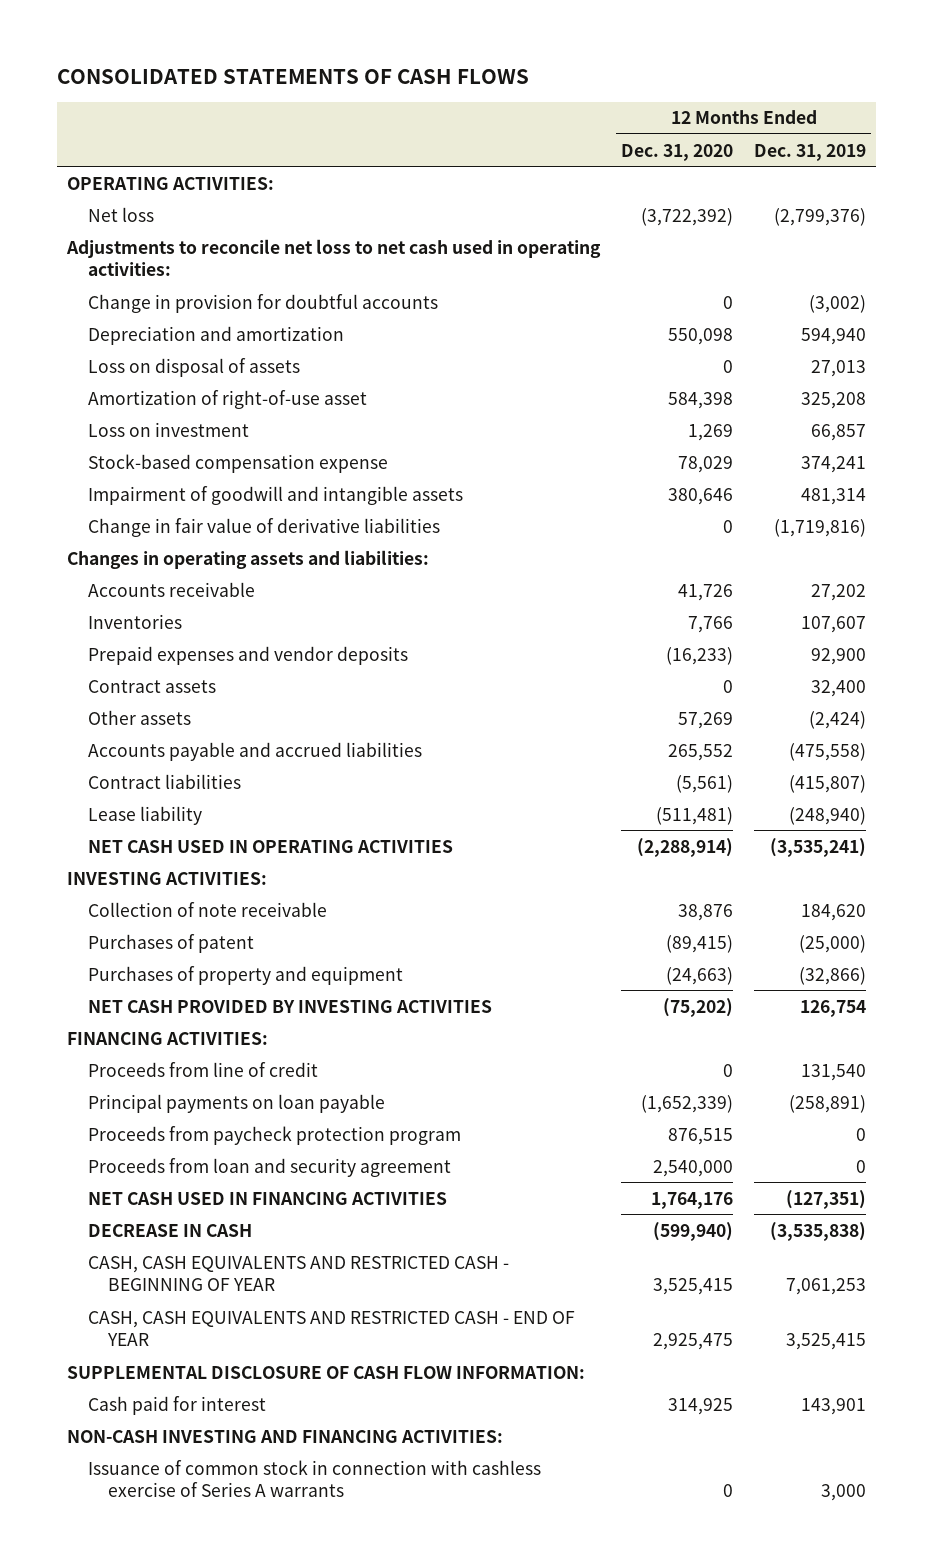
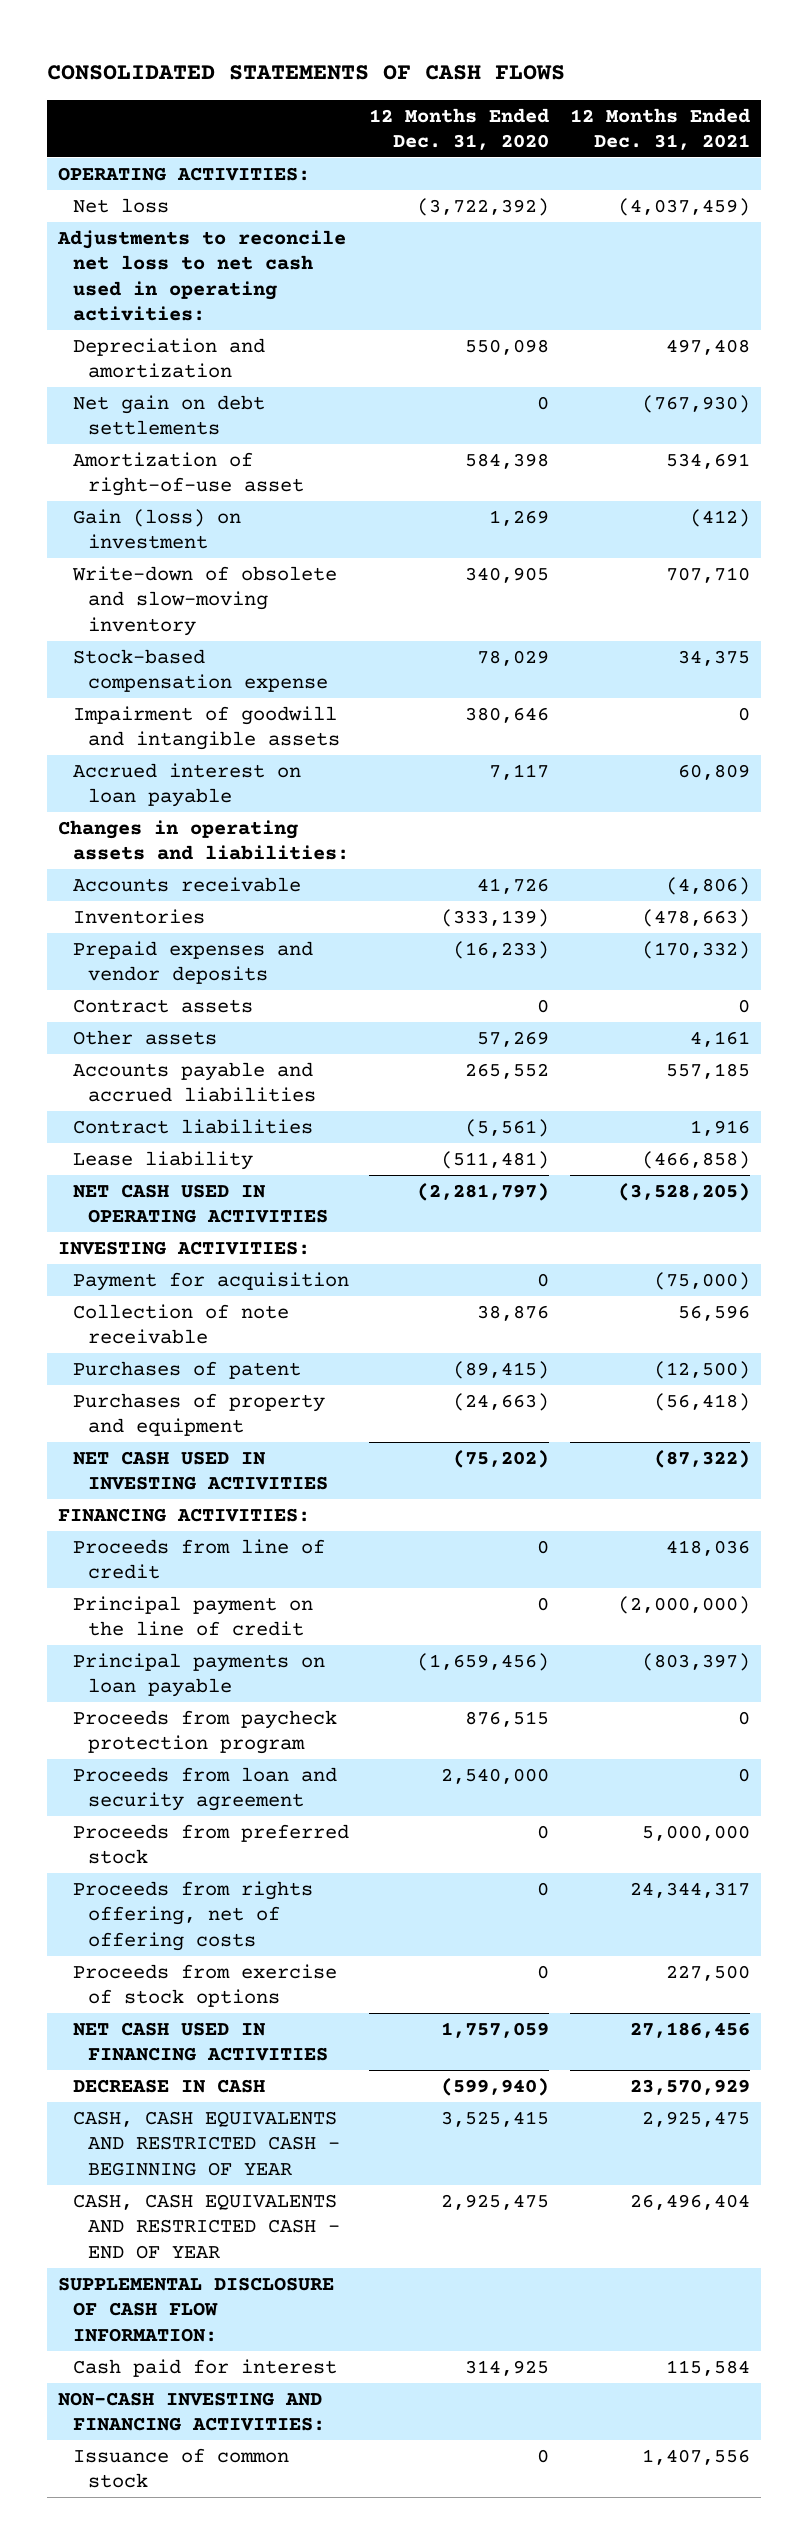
[753,143,866,161] Dec. 31, 2019 -> none
none -> [570,107,751,150] 12 Months Ended Dec. 31, 2021
[87,293,438,313] Change in provision for doubtful accounts -> none
[87,357,300,377] Loss on disposal of assets -> none
none -> [72,395,265,436] Net gain on debt settlements
[87,421,249,437] Loss on investment -> [72,509,241,550] Gain (loss) on investment
none -> [71,566,337,636] Write-down of obsolete and slow-moving inventory
[87,517,440,537] Change in fair value of derivative liabilities -> none
none -> [72,763,301,808] Accrued interest on loan payable
[688,615,734,633] 7,766 -> [441,909,550,928] (333,139)
[637,837,734,857] (2,288,914) -> [417,1183,550,1202] (2,281,797)
none -> [72,1272,349,1292] Payment for acquisition
[87,999,492,1013] NET CASH PROVIDED BY INVESTING ACTIVITIES -> [72,1451,328,1491] NET CASH USED IN INVESTING ACTIVITIES
none -> [72,1596,313,1637] Principal payment on the line of credit
[641,1094,734,1113] (1,652,339) -> [417,1653,550,1672] (1,659,456)
none -> [72,1824,349,1865] Proceeds from preferred stock
none -> [72,1881,313,1951] Proceeds from rights offering, net of offering costs
none -> [72,1964,337,2008] Proceeds from exercise of stock options
[651,1191,734,1209] 1,764,176 -> [441,2022,550,2039] 1,757,059
[87,1459,541,1498] Issuance of common stock in connection with cashless exercise of Series A warrants -> [72,2448,289,2489] Issuance of common stock

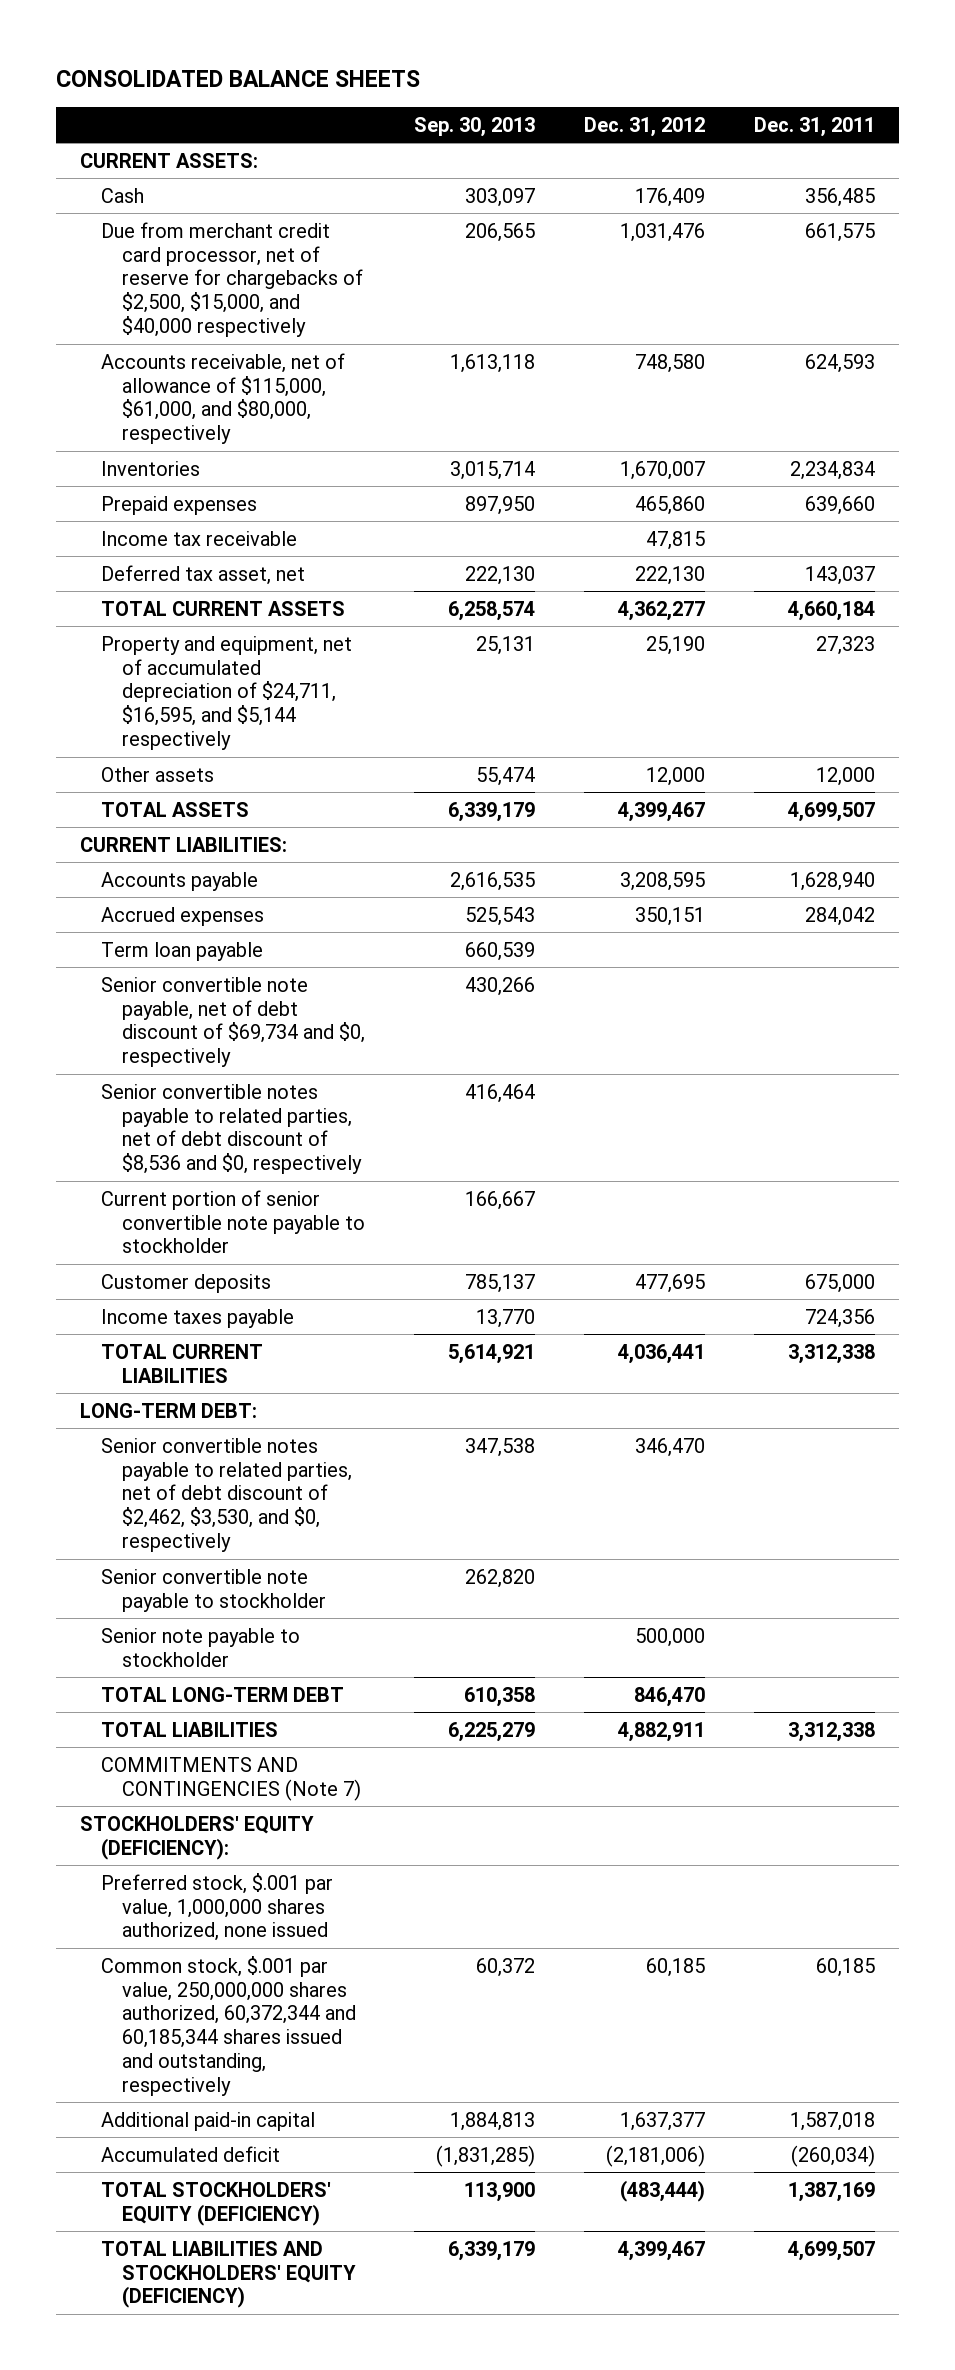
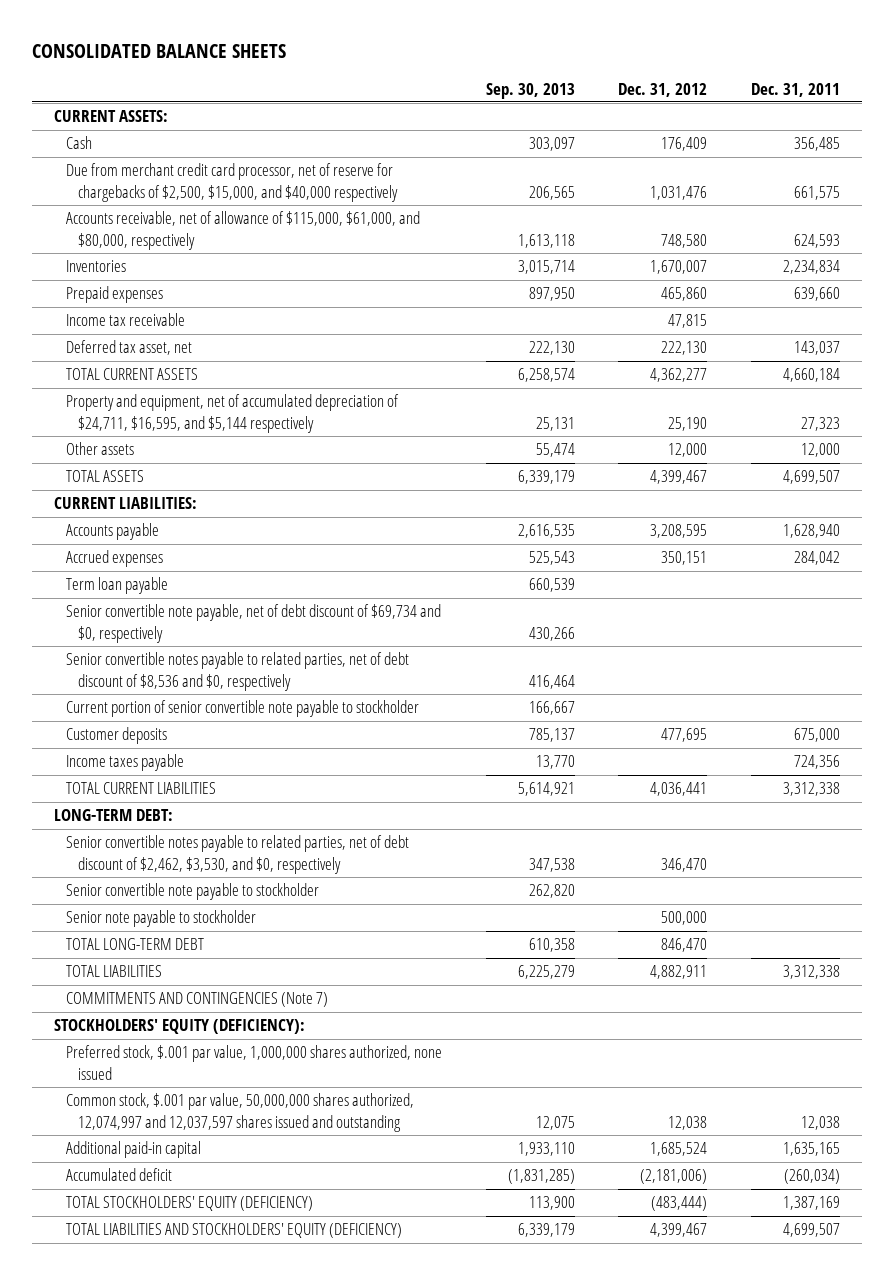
[101,1955,357,2097] Common stock, $.001 par value, 250,000,000 shares authorized, 60,372,344 and 60,185,344 shares issued and outstanding, respectively -> [65,1093,414,1132] Common stock, $.001 par value, 50,000,000 shares authorized, 12,074,997 and 12,037,597 shares issued and outstanding
[476,1957,536,1977] 60,372 -> [535,1115,575,1130] 12,075
[645,1957,705,1977] 60,185 -> [668,1115,708,1130] 12,038
[815,1957,875,1977] 60,185 -> [800,1115,840,1130] 12,038
[450,2111,536,2131] 1,884,813 -> [517,1142,575,1157] 1,933,110
[619,2111,705,2131] 1,637,377 -> [650,1142,708,1157] 1,685,524
[789,2111,875,2131] 1,587,018 -> [782,1142,840,1157] 1,635,165

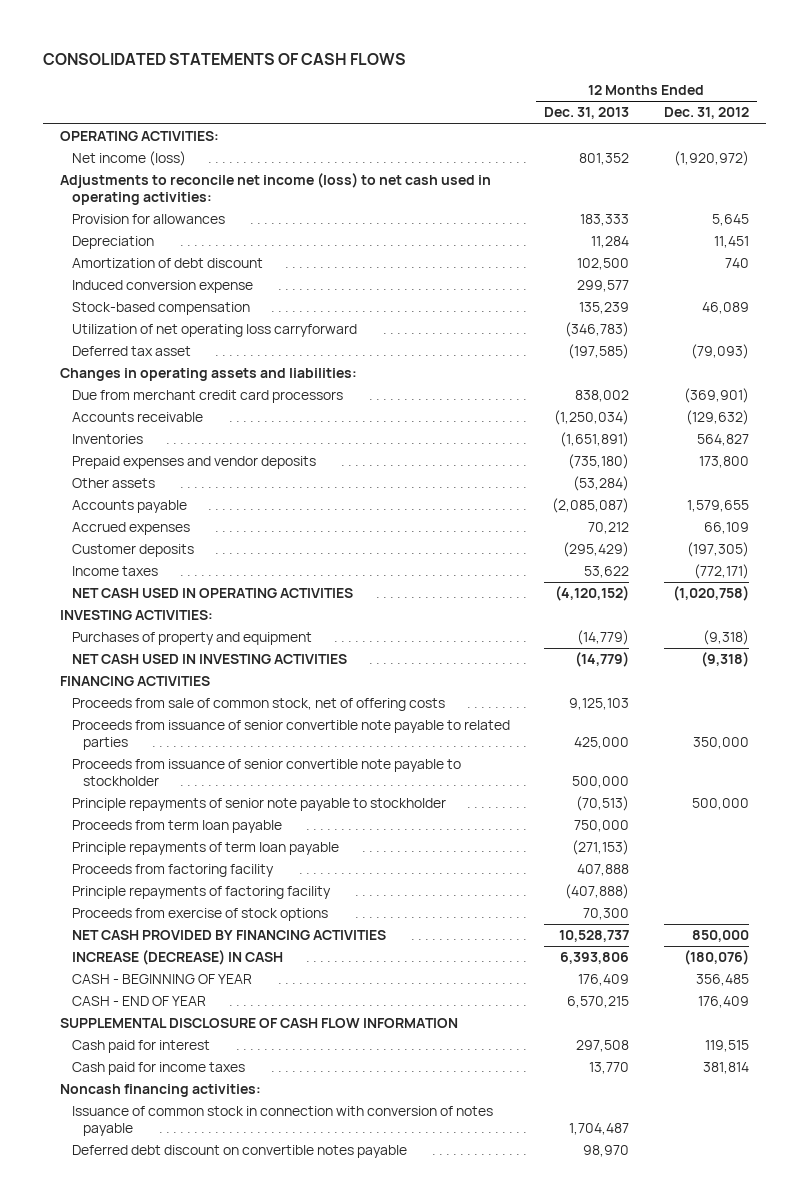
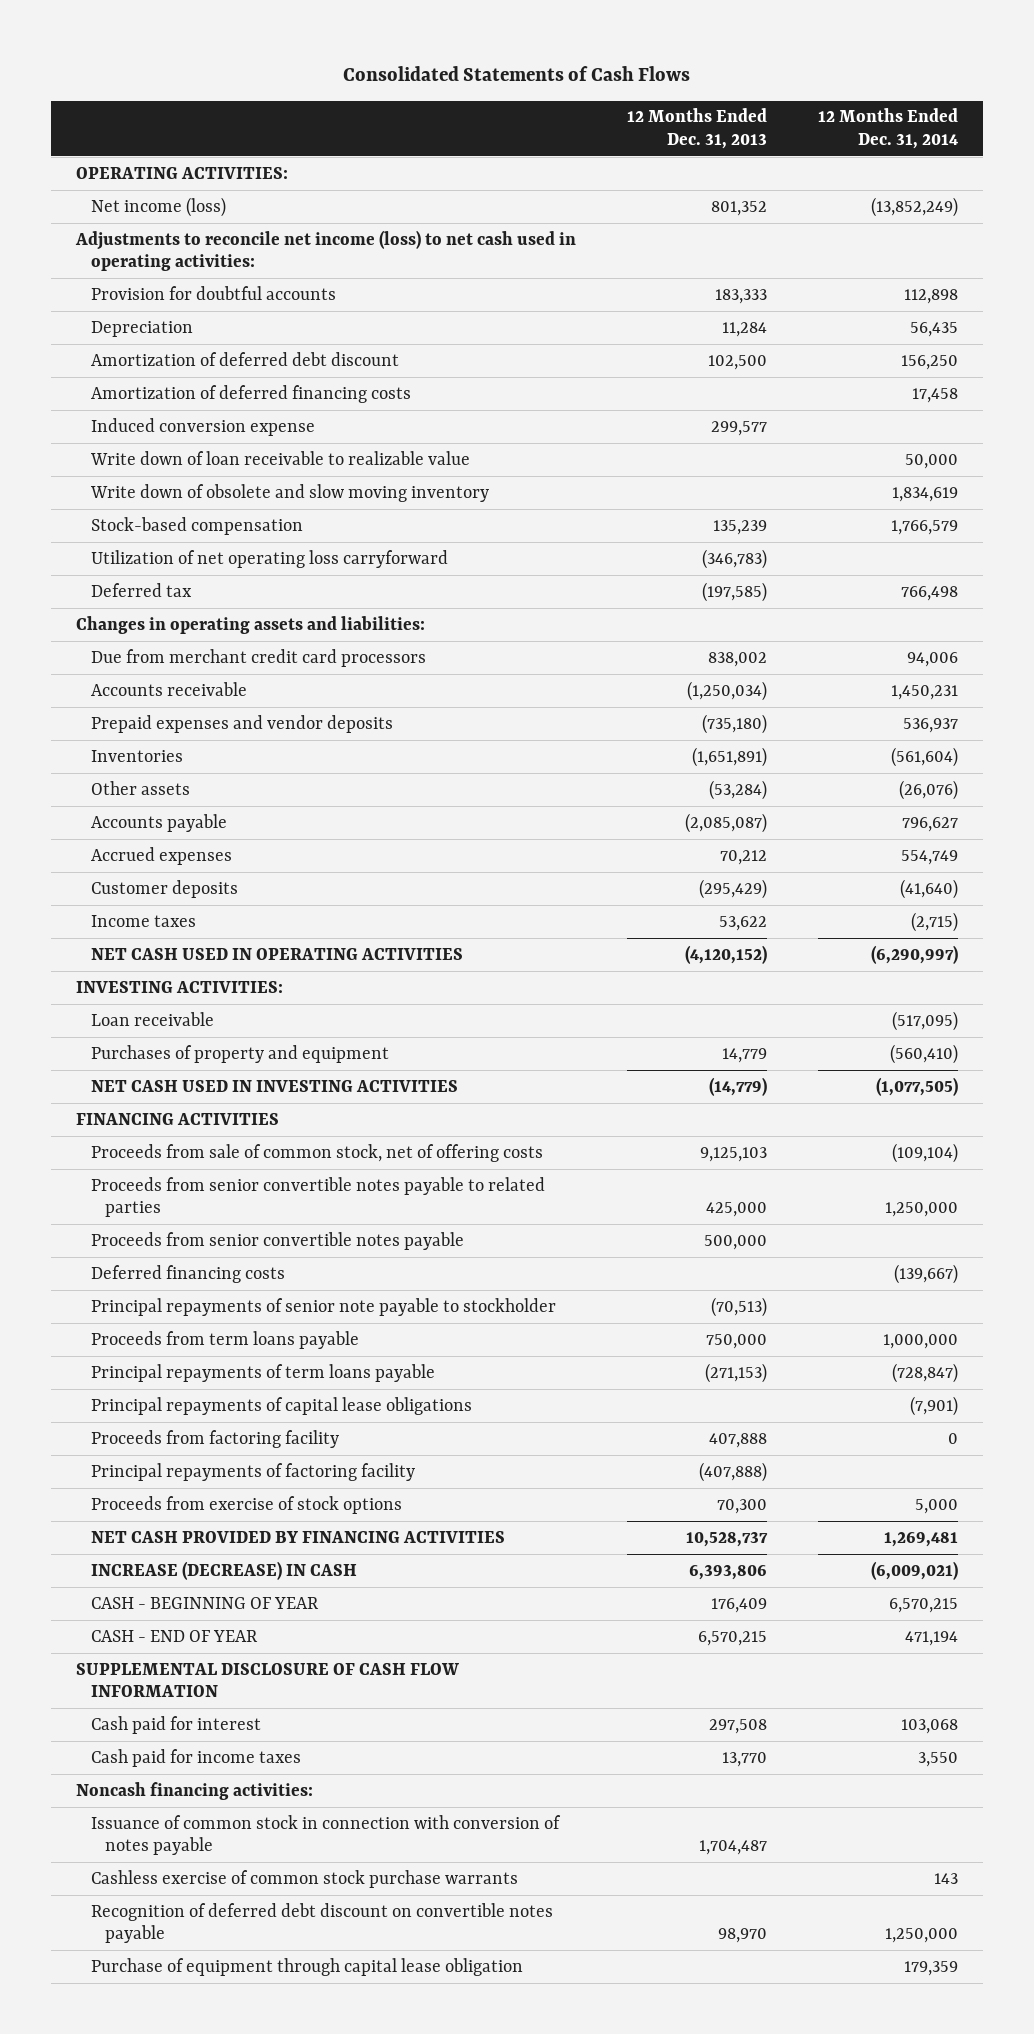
[42,52,406,65] CONSOLIDATED STATEMENTS OF CASH FLOWS -> [343,66,691,82] Consolidated Statements of Cash Flows
[663,107,749,120] Dec. 31, 2012 -> none
none -> [817,108,958,149] 12 Months Ended Dec. 31, 2014
[71,214,225,225] Provision for allowances -> [90,285,336,300] Provision for doubtful accounts
[71,258,263,269] Amortization of debt discount -> [90,351,399,366] Amortization of deferred debt discount
none -> [90,384,411,403] Amortization of deferred financing costs
none -> [89,450,470,465] Write down of loan receivable to realizable value
none -> [89,483,489,502] Write down of obsolete and slow moving inventory
[71,346,191,357] Deferred tax asset -> [90,582,192,597] Deferred tax
[71,434,143,445] Inventories -> [90,749,183,762] Inventories
none -> [90,1011,214,1026] Loan receivable
[577,630,630,646] (14,779) -> [722,1047,768,1063] 14,779
[71,720,510,751] Proceeds from issuance of senior convertible note payable to related parties -> [90,1176,545,1218] Proceeds from senior convertible notes payable to related parties
[71,759,461,787] Proceeds from issuance of senior convertible note payable to stockholder -> [90,1231,464,1250] Proceeds from senior convertible notes payable
none -> [90,1264,285,1283] Deferred financing costs
[71,798,446,812] Principle repayments of senior note payable to stockholder -> [90,1297,556,1316] Principal repayments of senior note payable to stockholder
[71,820,282,834] Proceeds from term loan payable -> [90,1330,359,1349] Proceeds from term loans payable
[71,842,339,856] Principle repayments of term loan payable -> [90,1363,435,1382] Principal repayments of term loans payable
none -> [90,1396,472,1415] Principal repayments of capital lease obligations
[71,886,331,900] Principle repayments of factoring facility -> [90,1462,415,1481] Principal repayments of factoring facility
none -> [90,1869,518,1888] Cashless exercise of common stock purchase warrants
[71,1145,407,1159] Deferred debt discount on convertible notes payable -> [90,1902,553,1944] Recognition of deferred debt discount on convertible notes payable
none -> [90,1957,523,1976] Purchase of equipment through capital lease obligation

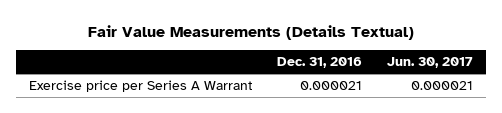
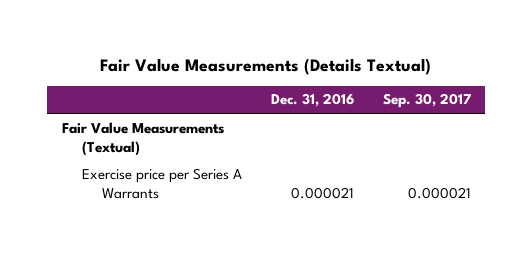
[387,57,474,69] Jun. 30, 2017 -> none
none -> [382,93,471,109] Sep. 30, 2017
none -> [61,121,224,156] Fair Value Measurements (Textual)
[28,79,253,92] Exercise price per Series A Warrant -> [81,167,242,199] Exercise price per Series A Warrants

